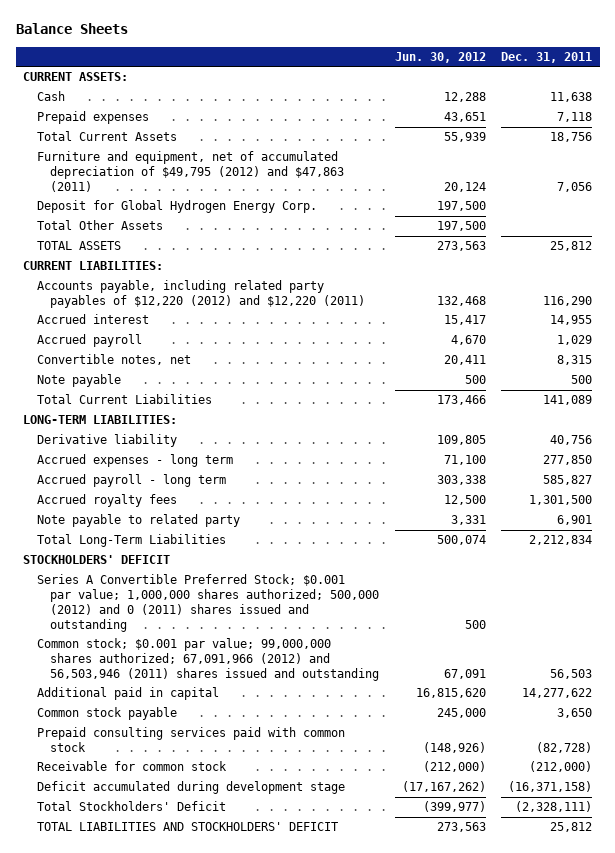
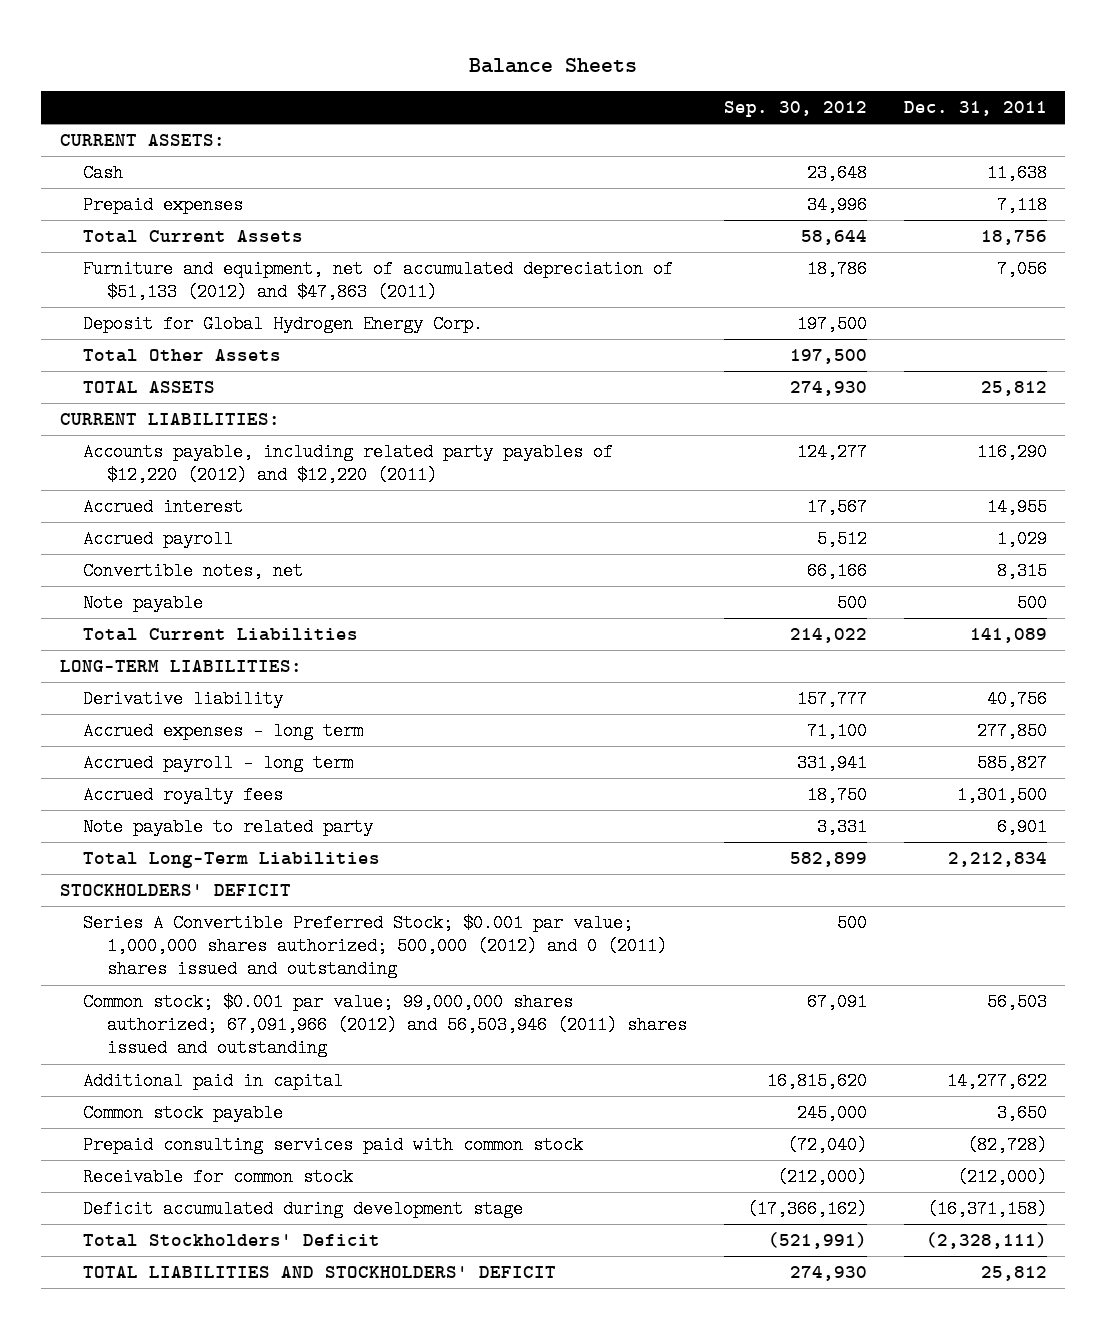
[394,51,486,63] Jun. 30, 2012 -> none
none -> [723,101,867,118] Sep. 30, 2012
[36,151,345,192] Furniture and equipment, net of accumulated depreciation of $49,795 (2012) and $47,863 (2011) -> [83,260,674,302] Furniture and equipment, net of accumulated depreciation of $51,133 (2012) and $47,863 (2011)

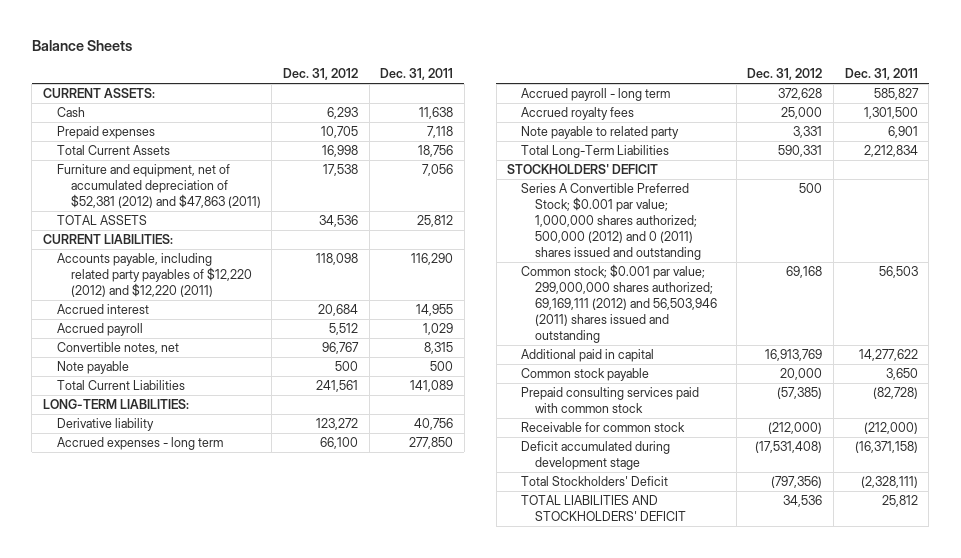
[723,101,867,118] Sep. 30, 2012 -> none
none -> [283,68,359,81] Dec. 31, 2012
[83,315,484,334] Deposit for Global Hydrogen Energy Corp. -> none
[83,349,282,363] Total Other Assets -> none
[83,260,674,302] Furniture and equipment, net of accumulated depreciation of $51,133 (2012) and $47,863 (2011) -> [56,164,261,208] Furniture and equipment, net of accumulated depreciation of $52,381 (2012) and $47,863 (2011)
[83,993,687,1058] Common stock; $0.001 par value; 99,000,000 shares authorized; 67,091,966 (2012) and 56,503,946 (2011) shares issued and outstanding -> [521,264,717,343] Common stock; $0.001 par value; 299,000,000 shares authorized; 69,169,111 (2012) and 56,503,946 (2011) shares issued and outstanding

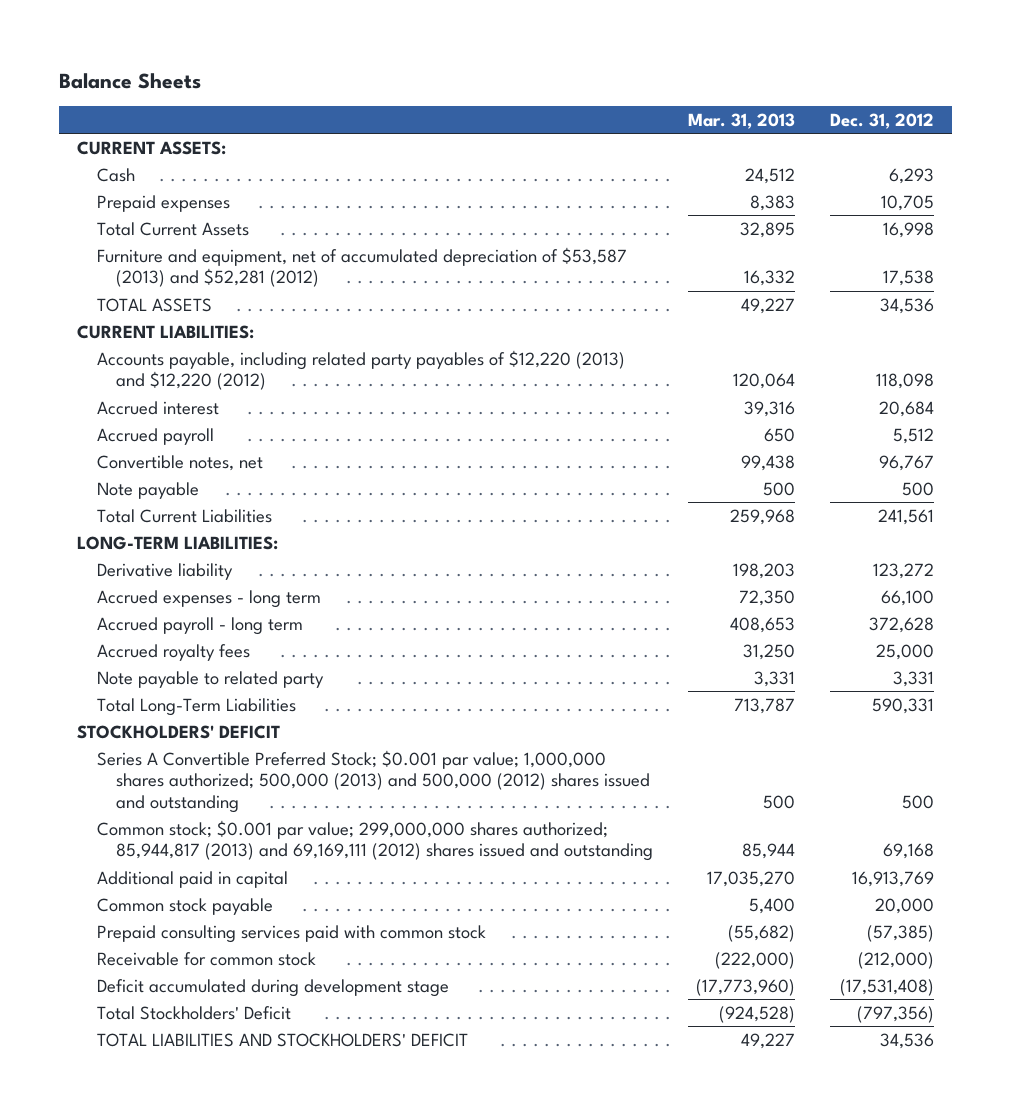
[380,68,454,81] Dec. 31, 2011 -> none
none -> [688,112,796,129] Mar. 31, 2013
[56,164,261,208] Furniture and equipment, net of accumulated depreciation of $52,381 (2012) and $47,863 (2011) -> [96,246,627,288] Furniture and equipment, net of accumulated depreciation of $53,587 (2013) and $52,281 (2012)
[56,253,252,297] Accounts payable, including related party payables of $12,220 (2012) and $12,220 (2011) -> [96,349,625,391] Accounts payable, including related party payables of $12,220 (2013) and $12,220 (2012)
[521,183,701,260] Series A Convertible Preferred Stock; $0.001 par value; 1,000,000 shares authorized; 500,000 (2012) and 0 (2011) shares issued and outstanding -> [96,749,651,814] Series A Convertible Preferred Stock; $0.001 par value; 1,000,000 shares authorized; 500,000 (2013) and 500,000 (2012) shares issued and outstanding
[521,264,717,343] Common stock; $0.001 par value; 299,000,000 shares authorized; 69,169,111 (2012) and 56,503,946 (2011) shares issued and outstanding -> [96,819,654,862] Common stock; $0.001 par value; 299,000,000 shares authorized; 85,944,817 (2013) and 69,169,111 (2012) shares issued and outstanding

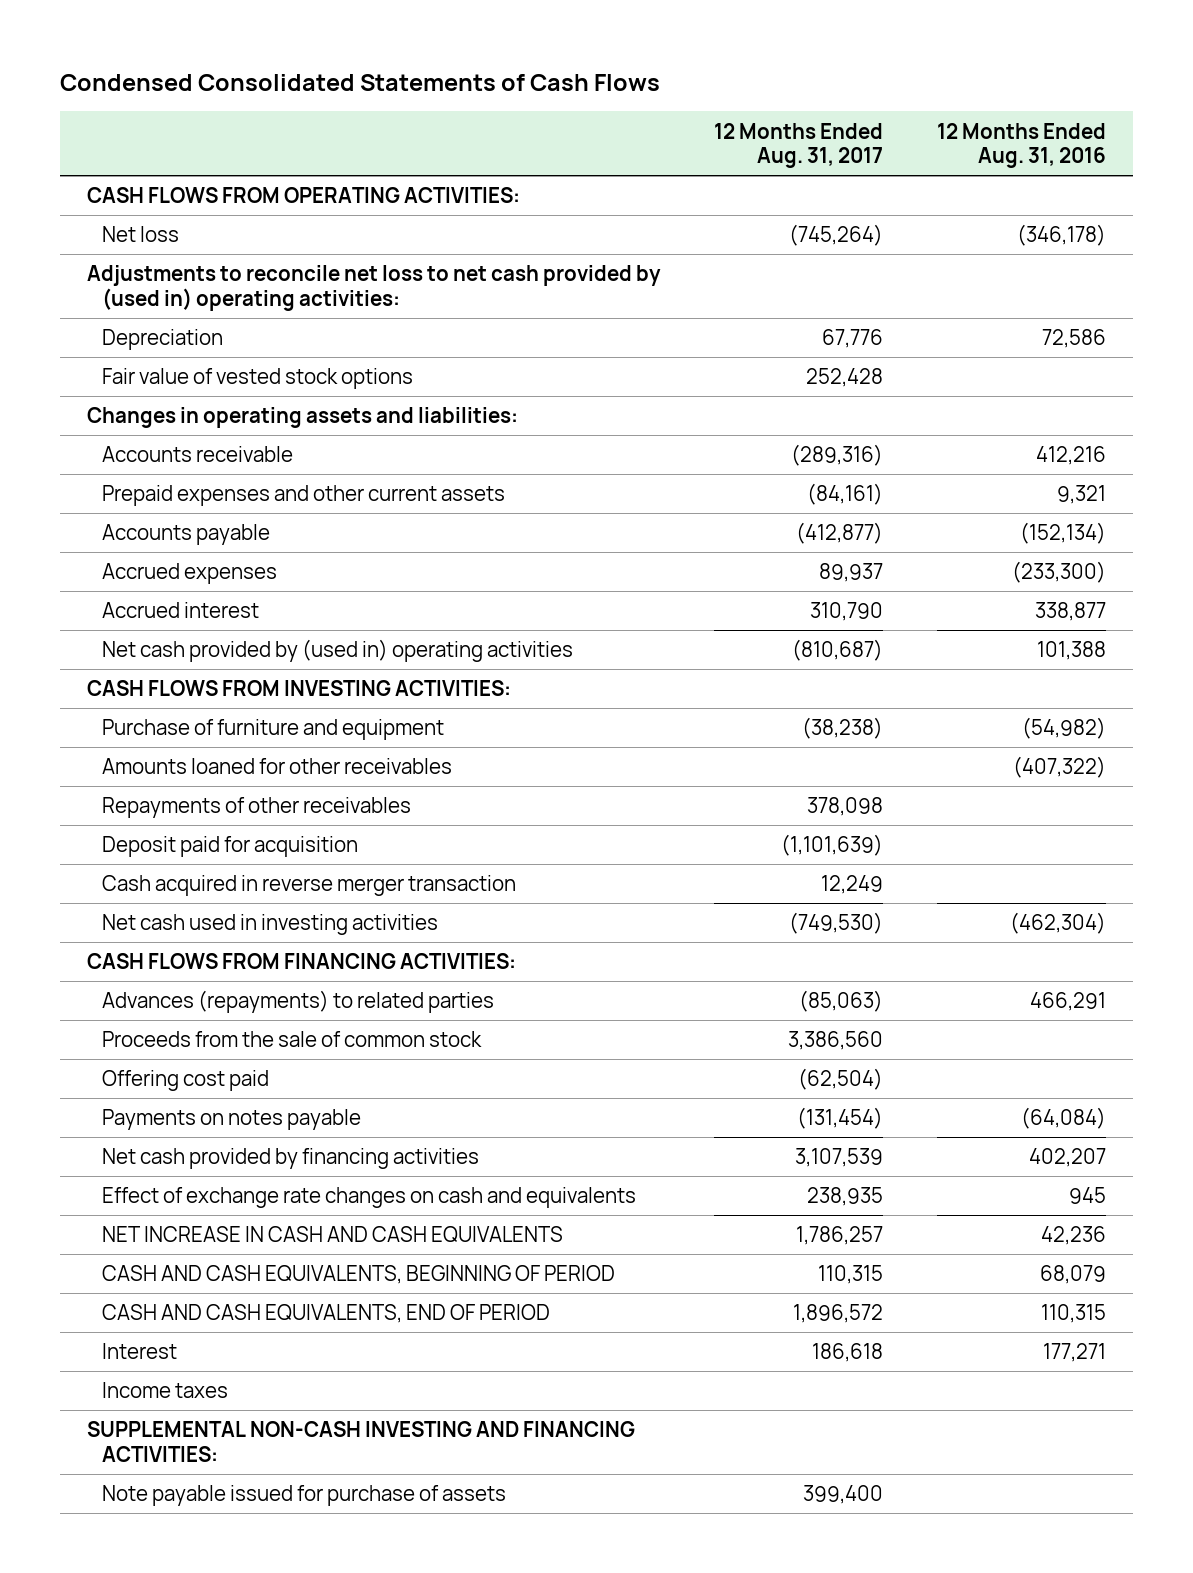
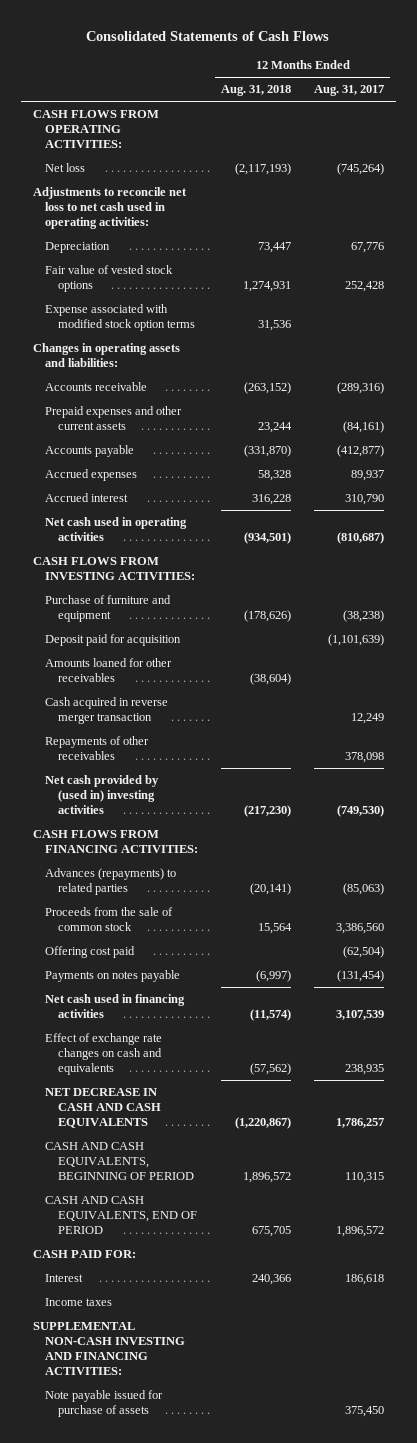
[59,74,660,92] Condensed Consolidated Statements of Cash Flows -> [86,30,330,41] Consolidated Statements of Cash Flows
[937,122,1107,169] 12 Months Ended Aug. 31, 2016 -> none
none -> [221,85,292,97] Aug. 31, 2018
[86,265,661,311] Adjustments to reconcile net loss to net cash provided by (used in) operating activities: -> [32,187,187,230] Adjustments to reconcile net loss to net cash used in operating activities:
none -> [45,304,195,332] Expense associated with modified stock option terms
[102,639,574,663] Net cash provided by (used in) operating activities -> [45,517,188,542] Net cash used in operating activities
[102,758,453,775] Amounts loaned for other receivables -> [45,658,173,683] Amounts loaned for other receivables
[102,797,412,819] Repayments of other receivables -> [45,736,150,761] Repayments of other receivables
[102,914,439,936] Net cash used in investing activities -> [45,775,160,815] Net cash provided by (used in) investing activities
[102,1148,480,1170] Net cash provided by financing activities -> [45,994,186,1019] Net cash used in financing activities
[102,1226,564,1243] NET INCREASE IN CASH AND CASH EQUIVALENTS -> [45,1088,161,1129] NET DECREASE IN CASH AND CASH EQUIVALENTS
none -> [32,1250,136,1259] CASH PAID FOR:
[802,1485,883,1505] 399,400 -> [345,1406,385,1418] 375,450

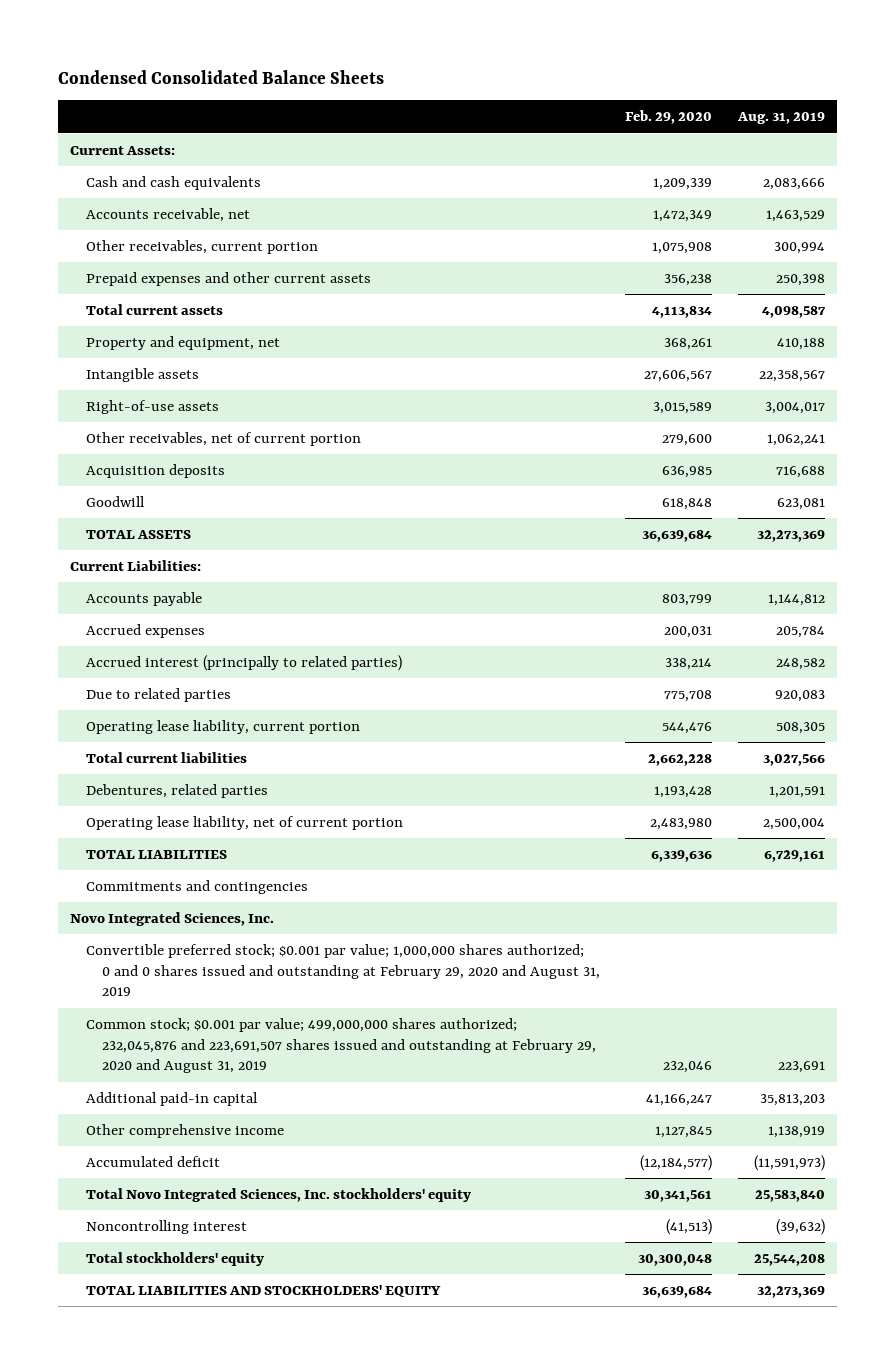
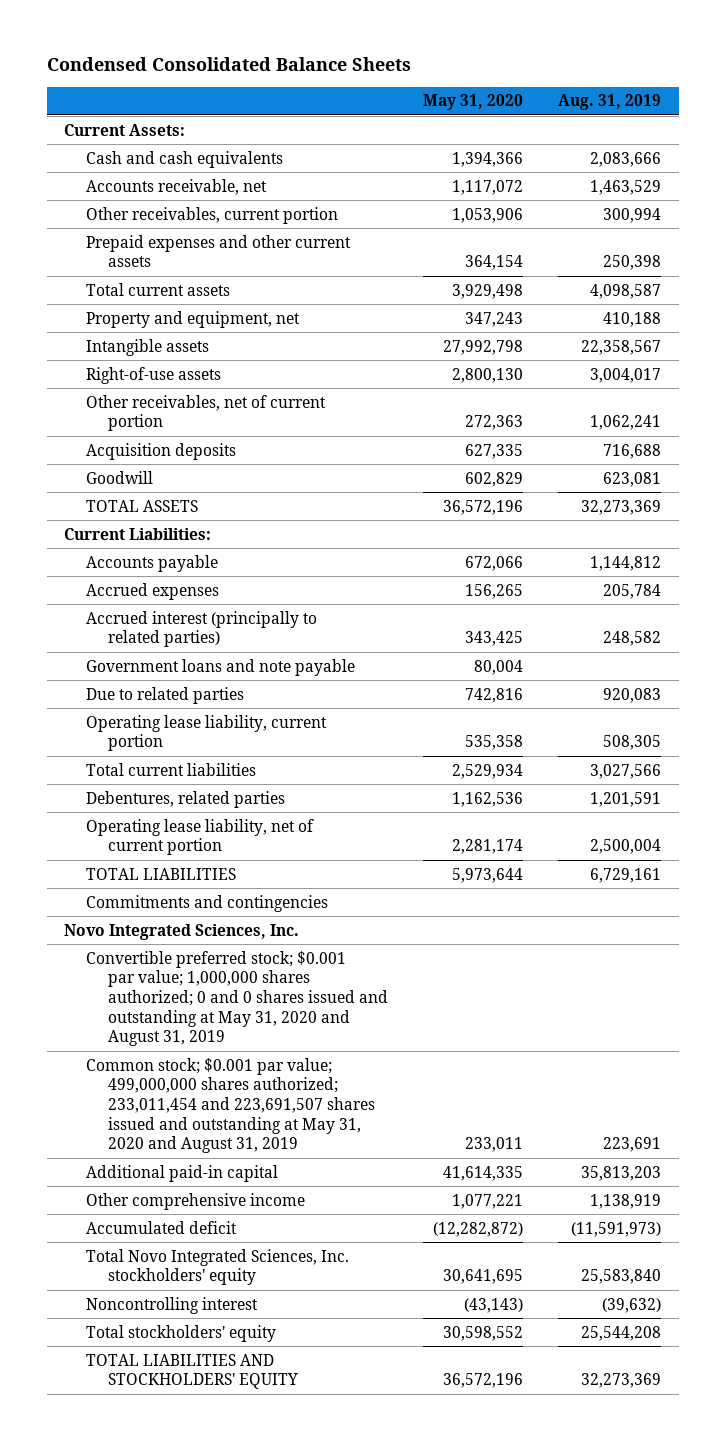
[625,110,713,125] Feb. 29, 2020 -> none
none -> [422,94,523,111] May 31, 2020
none -> [86,658,356,676] Government loans and note payable
[86,943,601,997] Convertible preferred stock; $0.001 par value; 1,000,000 shares authorized; 0 and 0 shares issued and outstanding at February 29, 2020 and August 31, 2019 -> [86,950,388,1047] Convertible preferred stock; $0.001 par value; 1,000,000 shares authorized; 0 and 0 shares issued and outstanding at May 31, 2020 and August 31, 2019
[86,1017,597,1074] Common stock; $0.001 par value; 499,000,000 shares authorized; 232,045,876 and 223,691,507 shares issued and outstanding at February 29, 2020 and August 31, 2019 -> [86,1057,375,1154] Common stock; $0.001 par value; 499,000,000 shares authorized; 233,011,454 and 223,691,507 shares issued and outstanding at May 31, 2020 and August 31, 2019

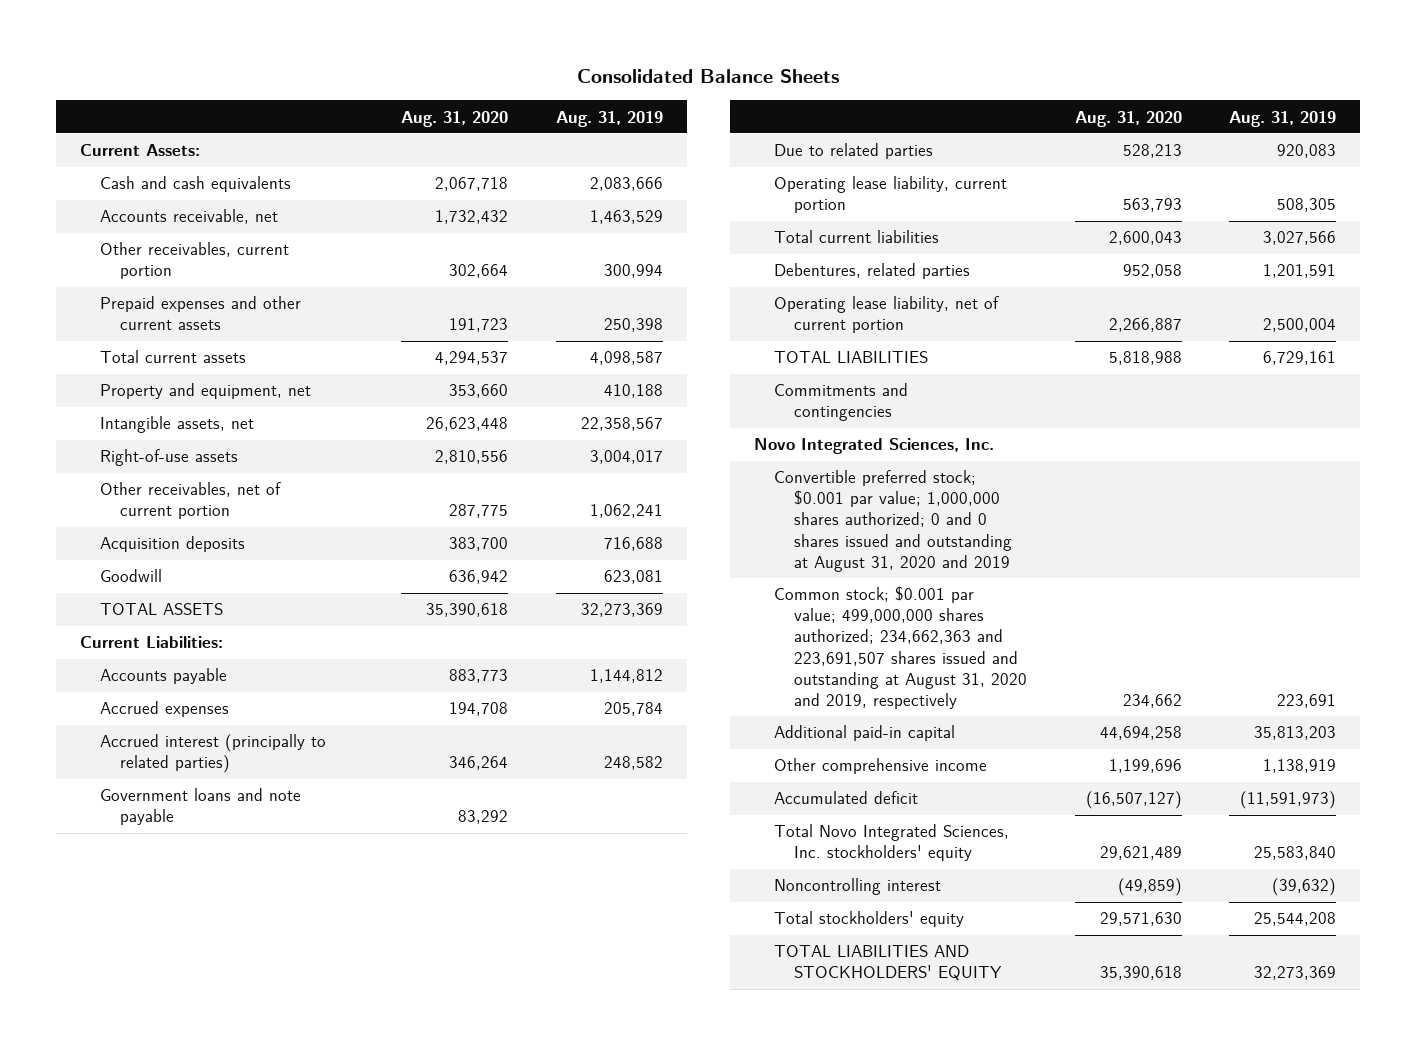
[46,57,411,72] Condensed Consolidated Balance Sheets -> [577,69,840,84] Consolidated Balance Sheets
[422,94,523,111] May 31, 2020 -> none
none -> [401,110,509,127] Aug. 31, 2020
[86,338,210,356] Intangible assets -> [100,416,255,434] Intangible assets, net
[86,950,388,1047] Convertible preferred stock; $0.001 par value; 1,000,000 shares authorized; 0 and 0 shares issued and outstanding at May 31, 2020 and August 31, 2019 -> [773,470,1012,572] Convertible preferred stock; $0.001 par value; 1,000,000 shares authorized; 0 and 0 shares issued and outstanding at August 31, 2020 and 2019
[86,1057,375,1154] Common stock; $0.001 par value; 499,000,000 shares authorized; 233,011,454 and 223,691,507 shares issued and outstanding at May 31, 2020 and August 31, 2019 -> [773,586,1027,709] Common stock; $0.001 par value; 499,000,000 shares authorized; 234,662,363 and 223,691,507 shares issued and outstanding at August 31, 2020 and 2019, respectively

